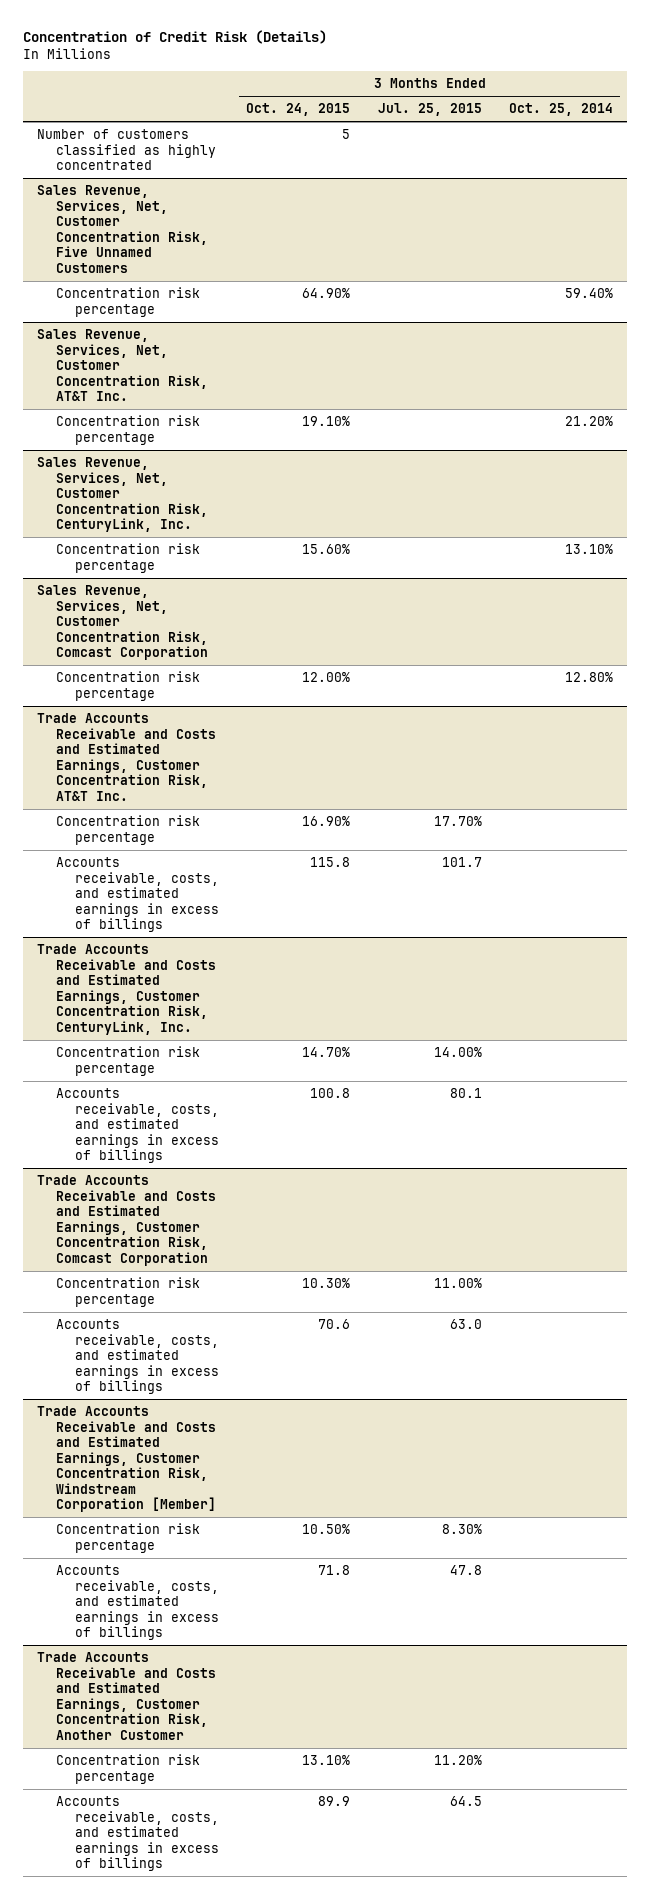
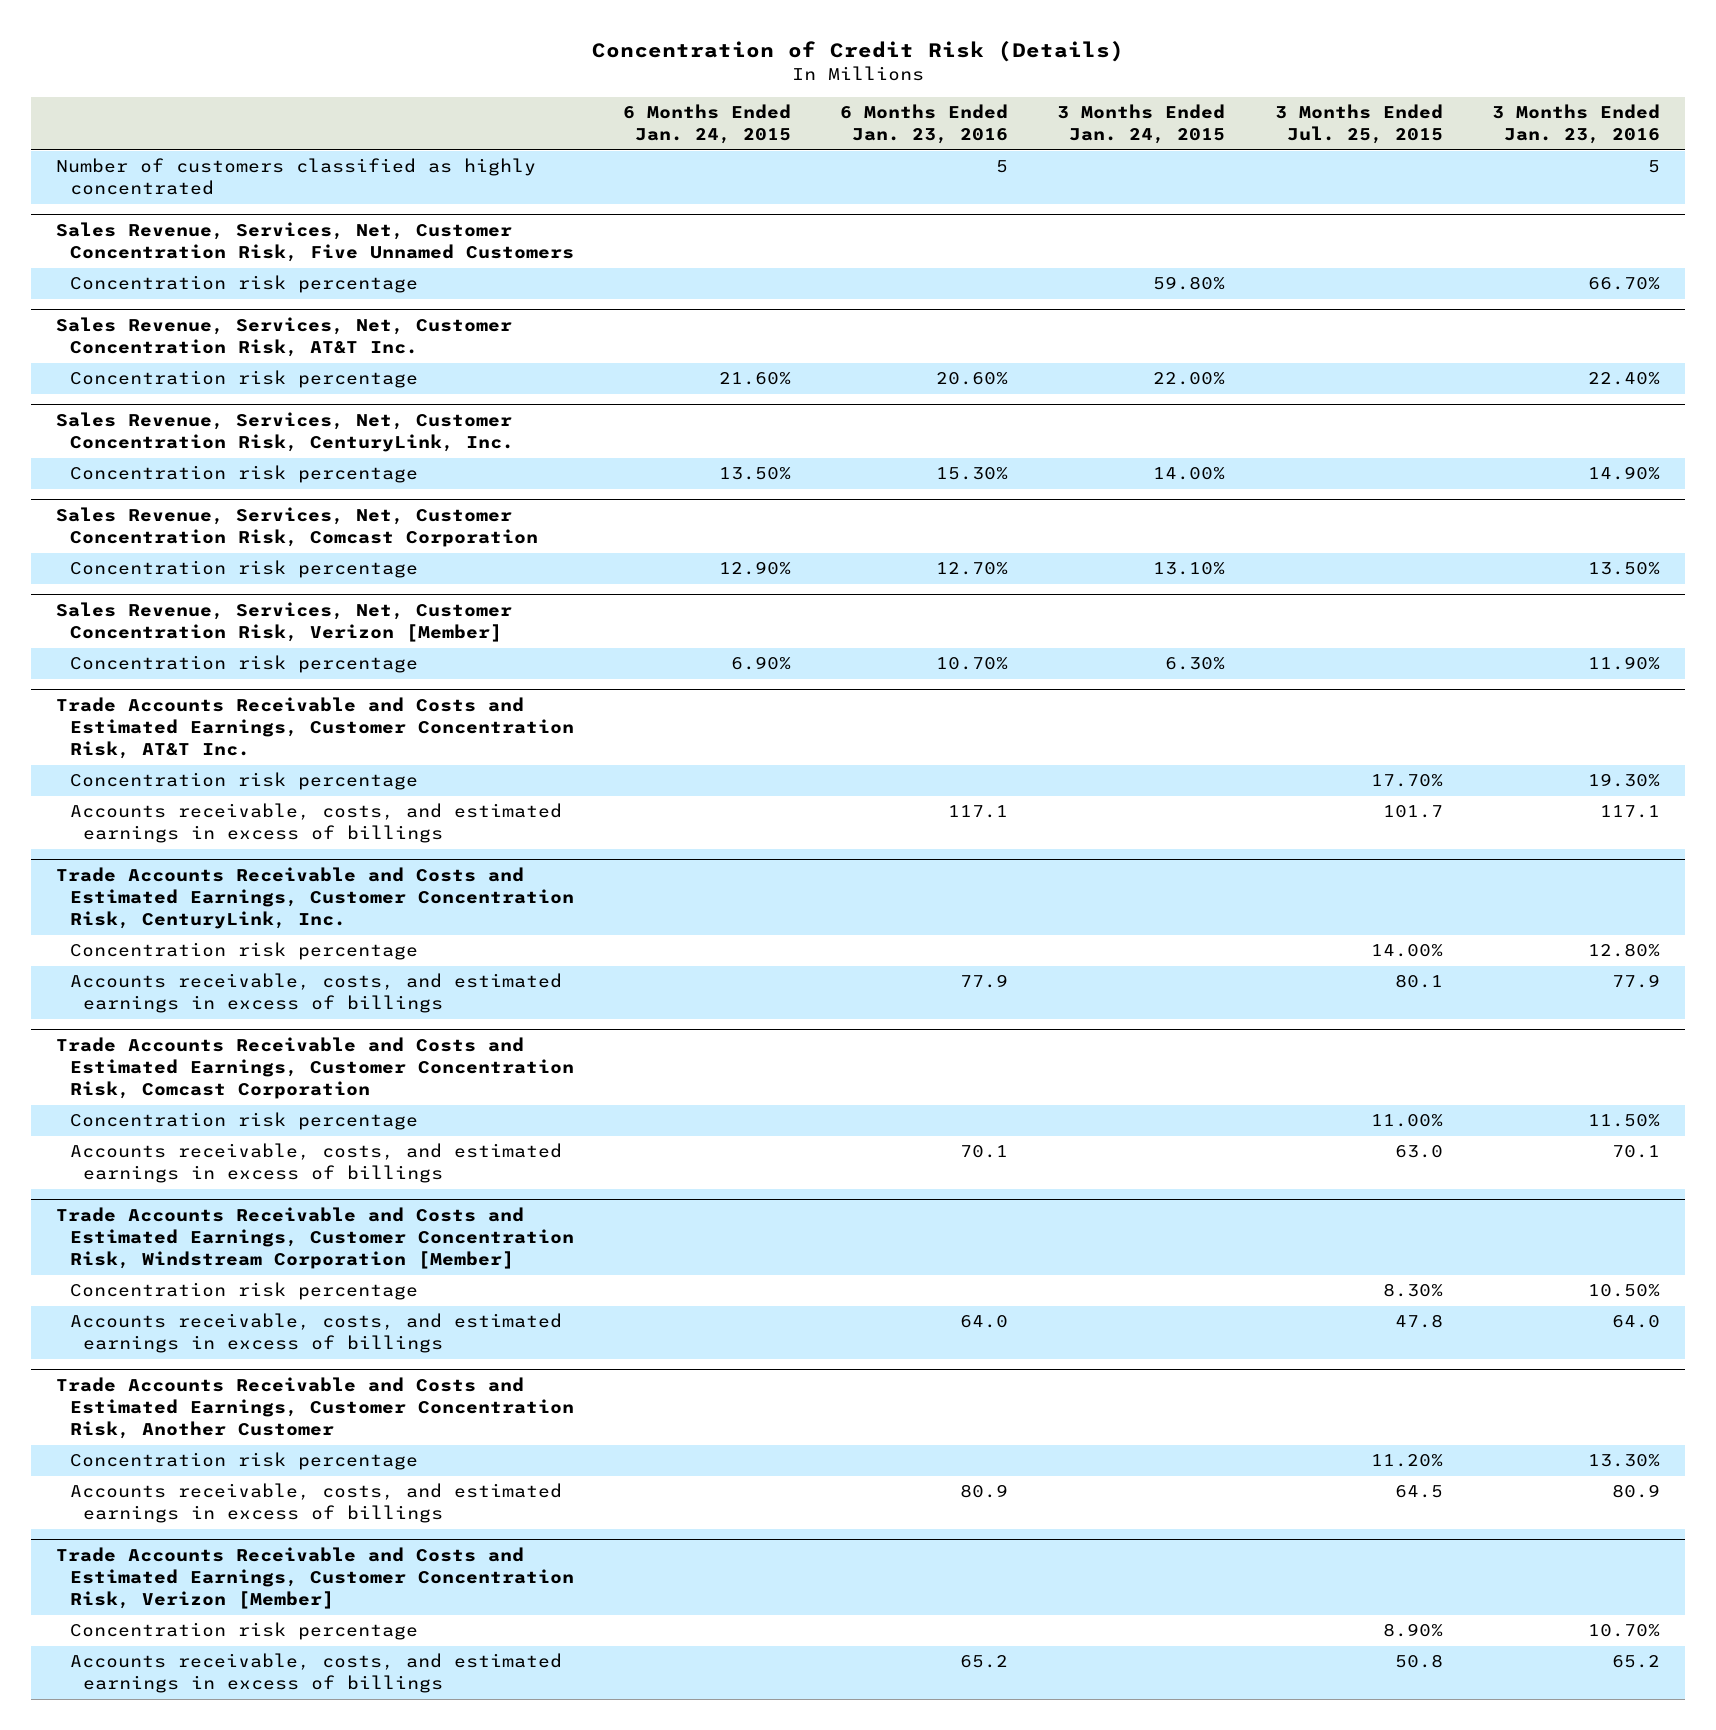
[246,103,351,117] Oct. 24, 2015 -> none
[508,103,613,117] Oct. 25, 2014 -> none
none -> [622,104,791,145] 6 Months Ended Jan. 24, 2015
none -> [840,104,1009,145] 6 Months Ended Jan. 23, 2016
none -> [1057,104,1226,145] 3 Months Ended Jan. 24, 2015
none -> [1492,104,1661,145] 3 Months Ended Jan. 23, 2016
none -> [55,602,512,643] Sales Revenue, Services, Net, Customer Concentration Risk, Verizon [Member]
none -> [69,655,418,674] Concentration risk percentage
none -> [55,1547,574,1609] Trade Accounts Receivable and Costs and Estimated Earnings, Customer Concentration Risk, Verizon [Member]
none -> [69,1622,418,1641] Concentration risk percentage
none -> [69,1653,562,1694] Accounts receivable, costs, and estimated earnings in excess of billings

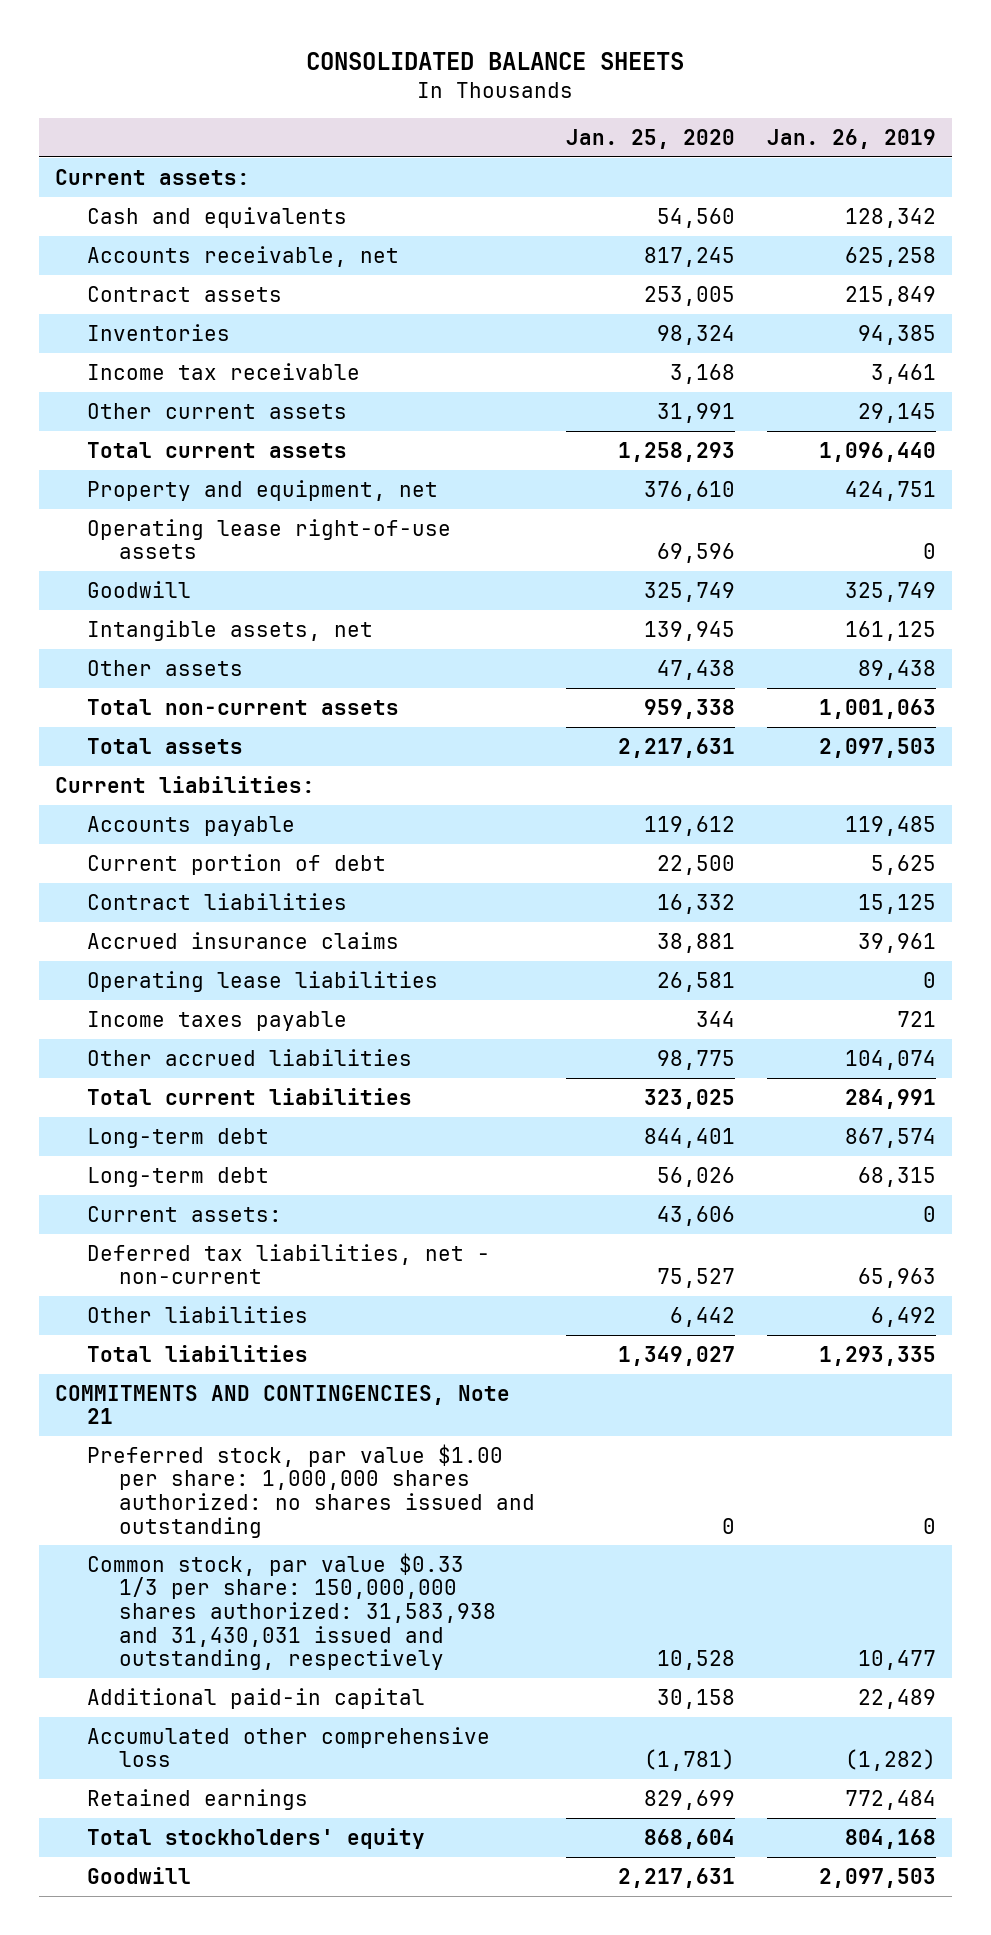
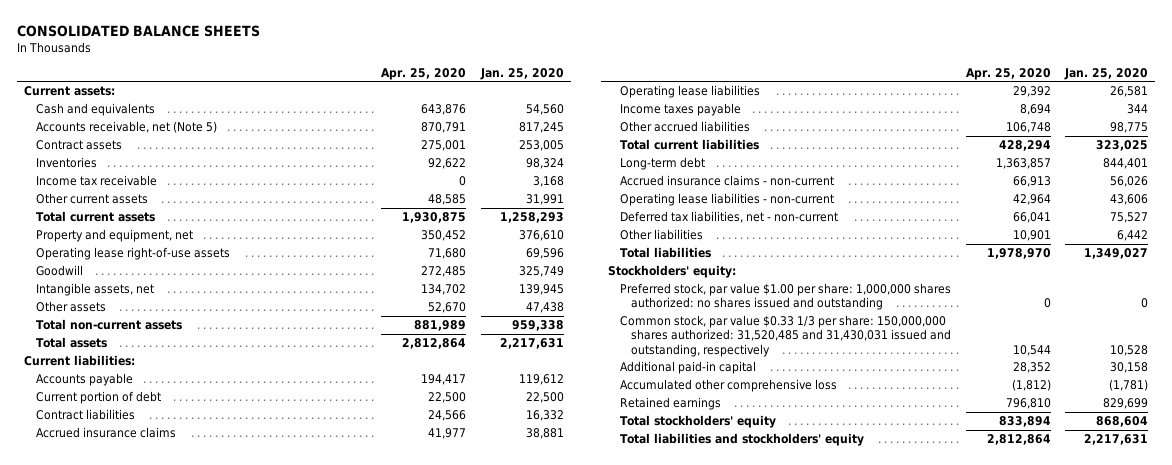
[766,128,936,149] Jan. 26, 2019 -> none
none -> [381,68,467,81] Apr. 25, 2020
[86,245,399,267] Accounts receivable, net -> [35,121,217,134] Accounts receivable, net (Note 5)
[86,1166,269,1187] Long-term debt -> [619,175,834,187] Accrued insurance claims - non-current
[86,1205,282,1222] Current assets: -> [619,193,834,207] Operating lease liabilities - non-current
[54,1384,510,1425] COMMITMENTS AND CONTINGENCIES, Note 21 -> [608,265,737,279] Stockholders' equity:
[86,1552,496,1671] Common stock, par value $0.33 1/3 per share: 150,000,000 shares authorized: 31,583,938 and 31,430,031 issued and outstanding, respectively -> [619,315,952,357] Common stock, par value $0.33 1/3 per share: 150,000,000 shares authorized: 31,520,485 and 31,430,031 issued and outstanding, respectively
[86,1866,191,1884] Goodwill -> [619,433,864,447] Total liabilities and stockholders' equity

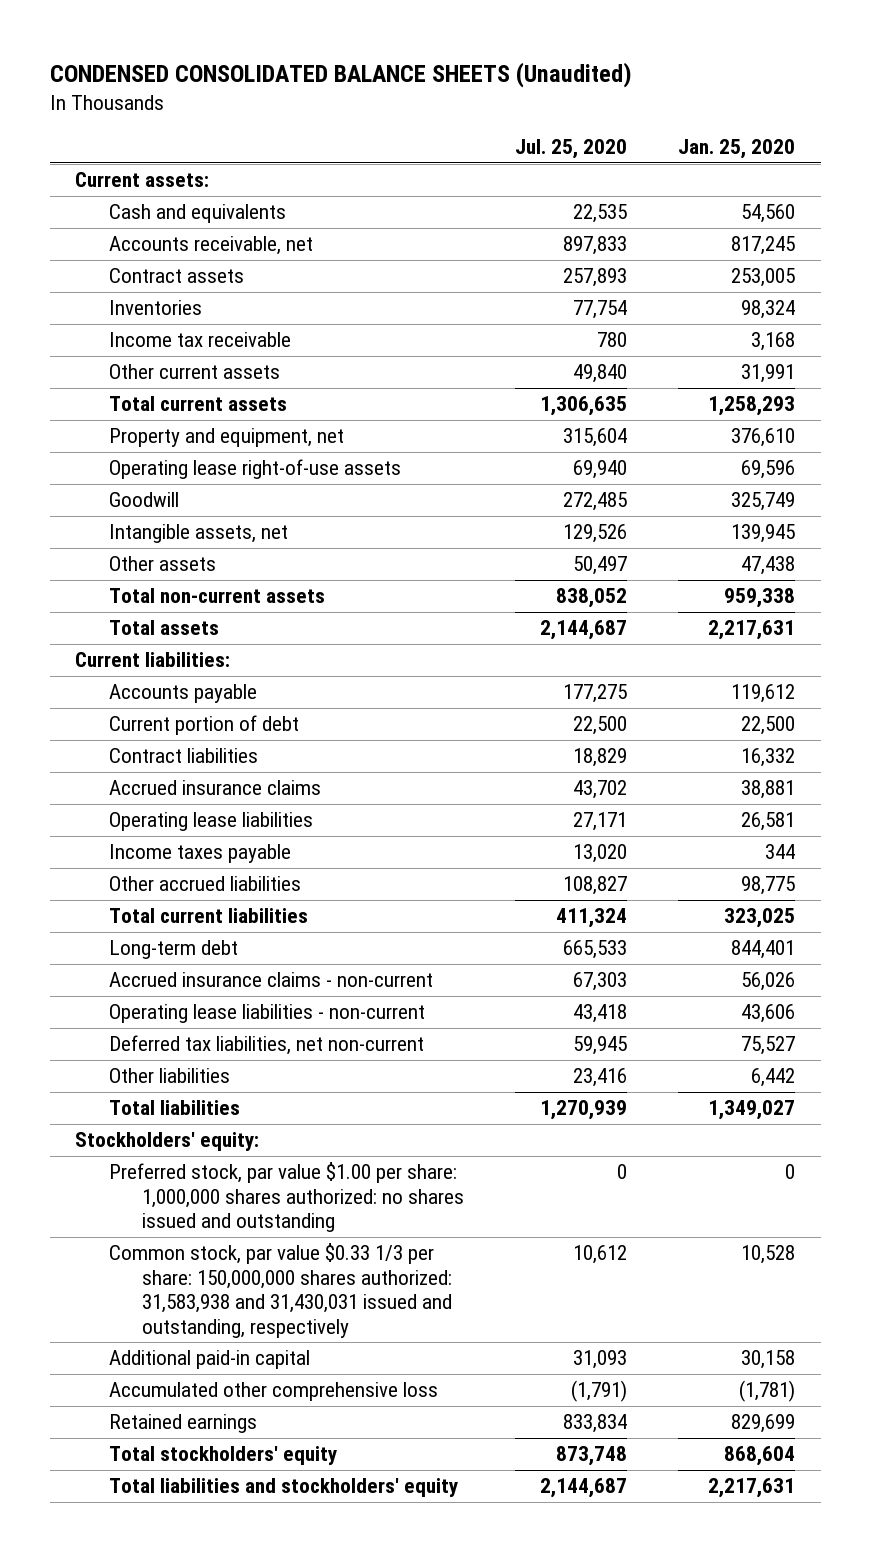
[16,24,260,37] CONSOLIDATED BALANCE SHEETS -> [49,62,632,89] CONDENSED CONSOLIDATED BALANCE SHEETS (Unaudited)
[381,68,467,81] Apr. 25, 2020 -> none
none -> [514,139,627,160] Jul. 25, 2020
[35,121,217,134] Accounts receivable, net (Note 5) -> [108,236,313,256] Accounts receivable, net
[619,211,838,224] Deferred tax liabilities, net - non-current -> [108,1035,424,1056] Deferred tax liabilities, net non-current
[619,315,952,357] Common stock, par value $0.33 1/3 per share: 150,000,000 shares authorized: 31,520,485 and 31,430,031 issued and outstanding, respectively -> [108,1243,452,1338] Common stock, par value $0.33 1/3 per share: 150,000,000 shares authorized: 31,583,938 and 31,430,031 issued and outstanding, respectively

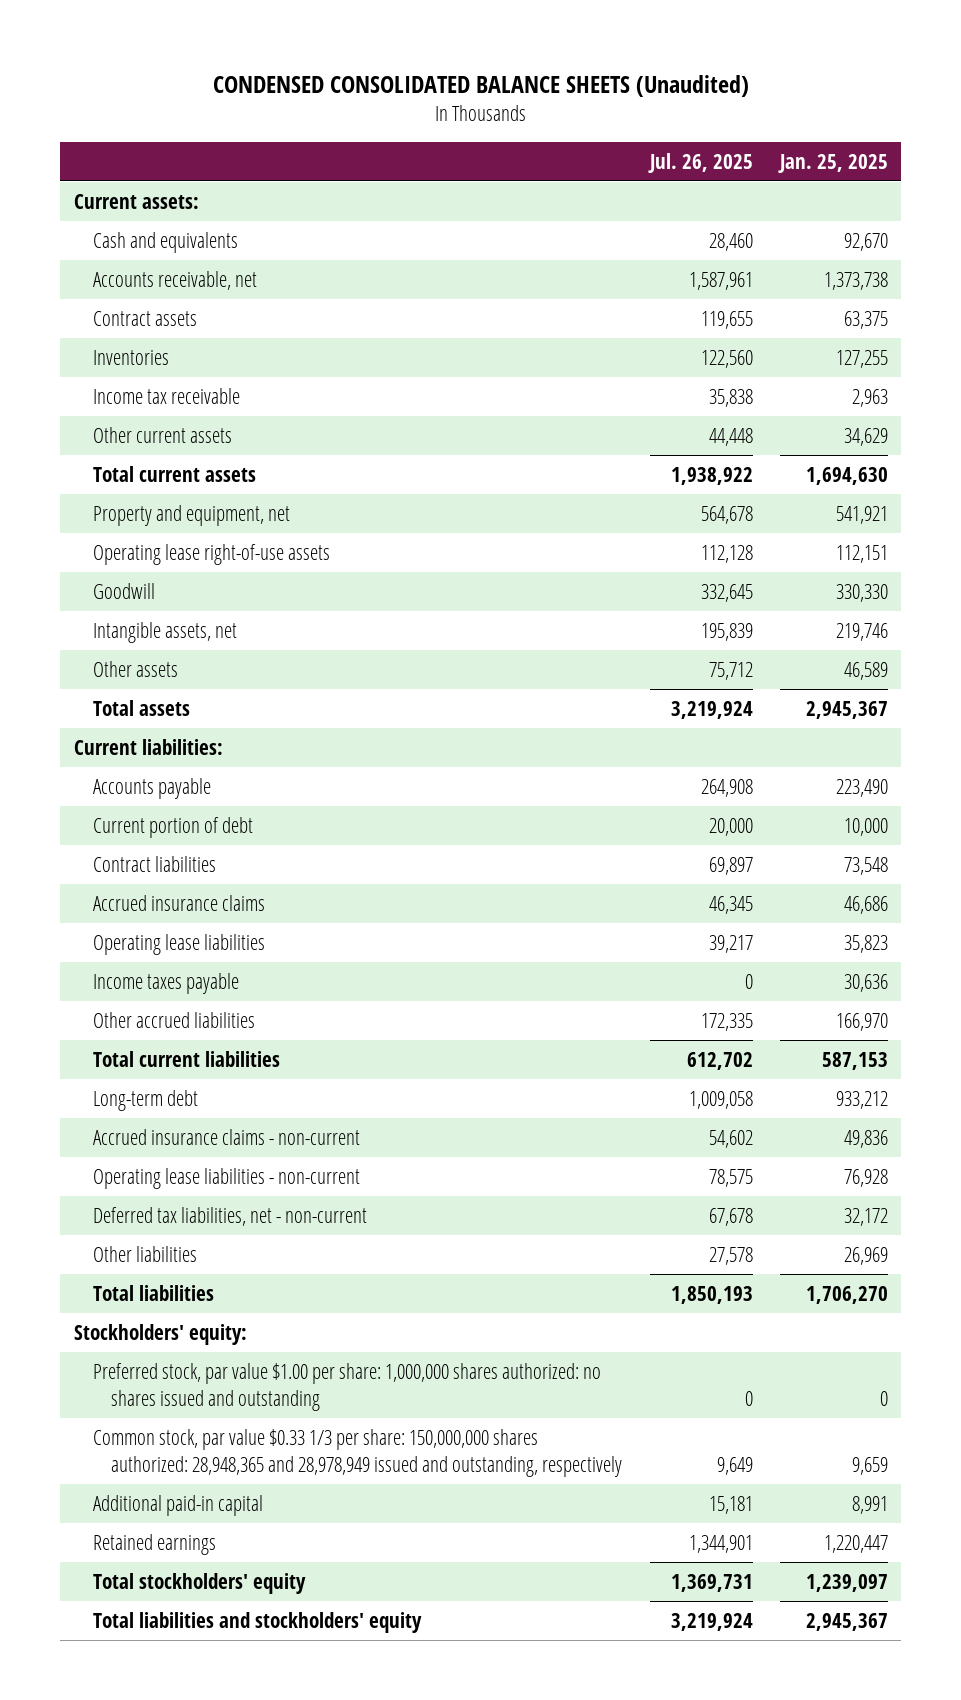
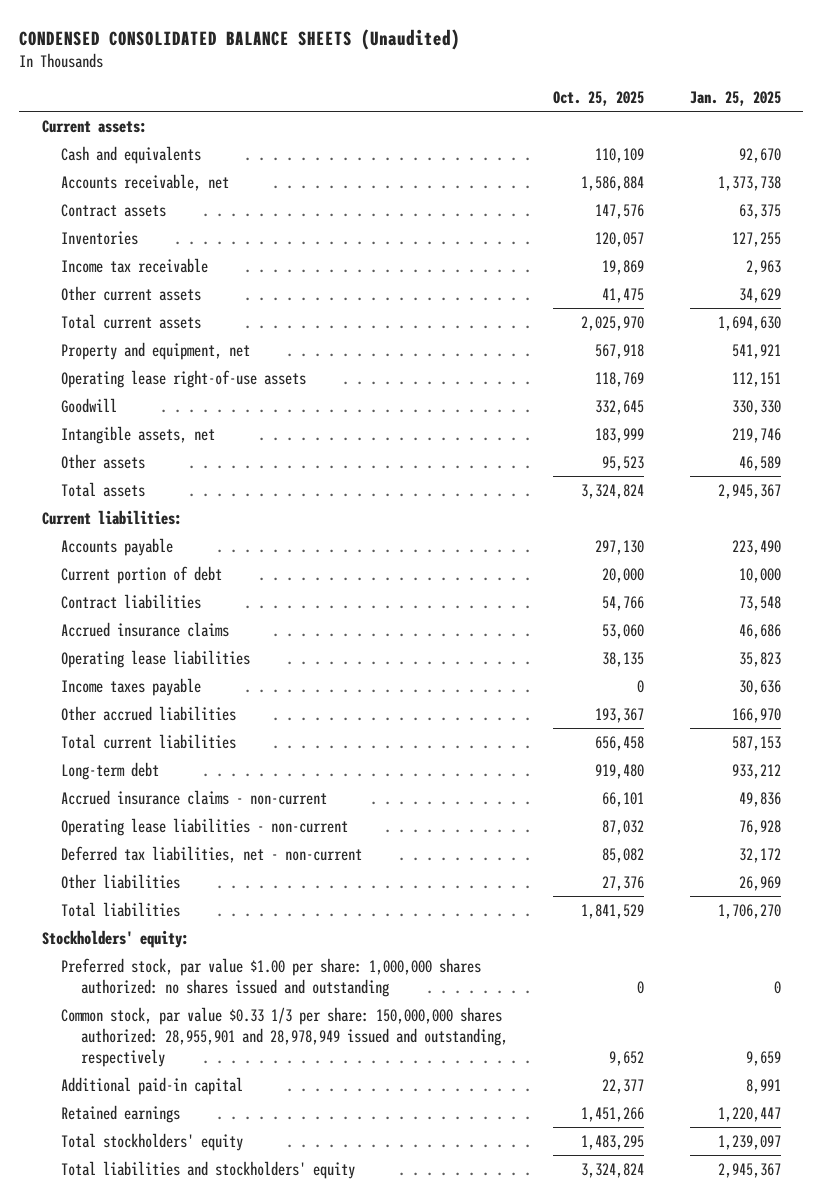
[647,153,753,174] Jul. 26, 2025 -> none
none -> [553,90,645,106] Oct. 25, 2025
[92,1428,623,1478] Common stock, par value $0.33 1/3 per share: 150,000,000 shares authorized: 28,948,365 and 28,978,949 issued and outstanding, respectively -> [61,1006,509,1068] Common stock, par value $0.33 1/3 per share: 150,000,000 shares authorized: 28,955,901 and 28,978,949 issued and outstanding, respectively

